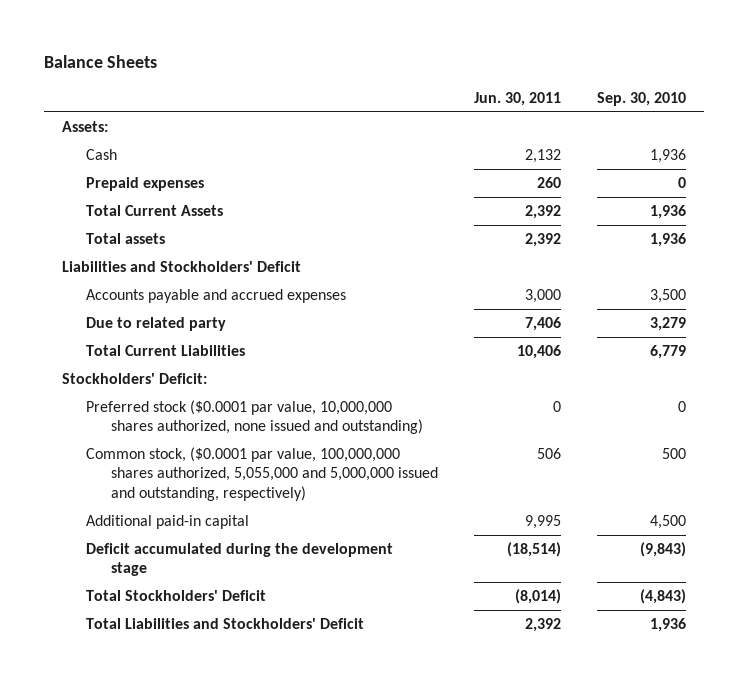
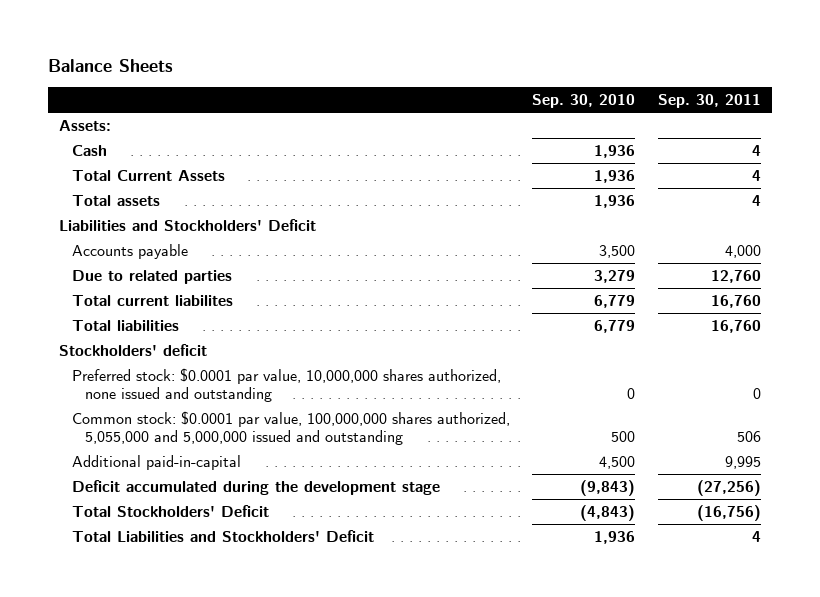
[474,91,562,106] Jun. 30, 2011 -> none
none -> [657,94,761,109] Sep. 30, 2011
[86,177,205,192] Prepaid expenses -> none
[86,289,347,304] Accounts payable and accrued expenses -> none
none -> [71,243,188,259] Accounts payable
[86,317,227,332] Due to related party -> [71,269,232,284] Due to related parties
[86,345,246,357] Total Current Liabilities -> [71,294,233,306] Total current liabilites
none -> [71,319,179,331] Total liabilities
[61,373,207,385] Stockholders' Deficit: -> [58,343,207,356] Stockholders' deficit
[86,400,424,435] Preferred stock ($0.0001 par value, 10,000,000 shares authorized, none issued and outstanding) -> [71,367,501,403] Preferred stock: $0.0001 par value, 10,000,000 shares authorized, none issued and outstanding
[86,447,439,501] Common stock, ($0.0001 par value, 100,000,000 shares authorized, 5,055,000 and 5,000,000 issued and outstanding, respectively) -> [71,410,510,446] Common stock: $0.0001 par value, 100,000,000 shares authorized, 5,055,000 and 5,000,000 issued and outstanding
[86,515,250,530] Additional paid-in capital -> [71,454,241,470] Additional paid-in-capital

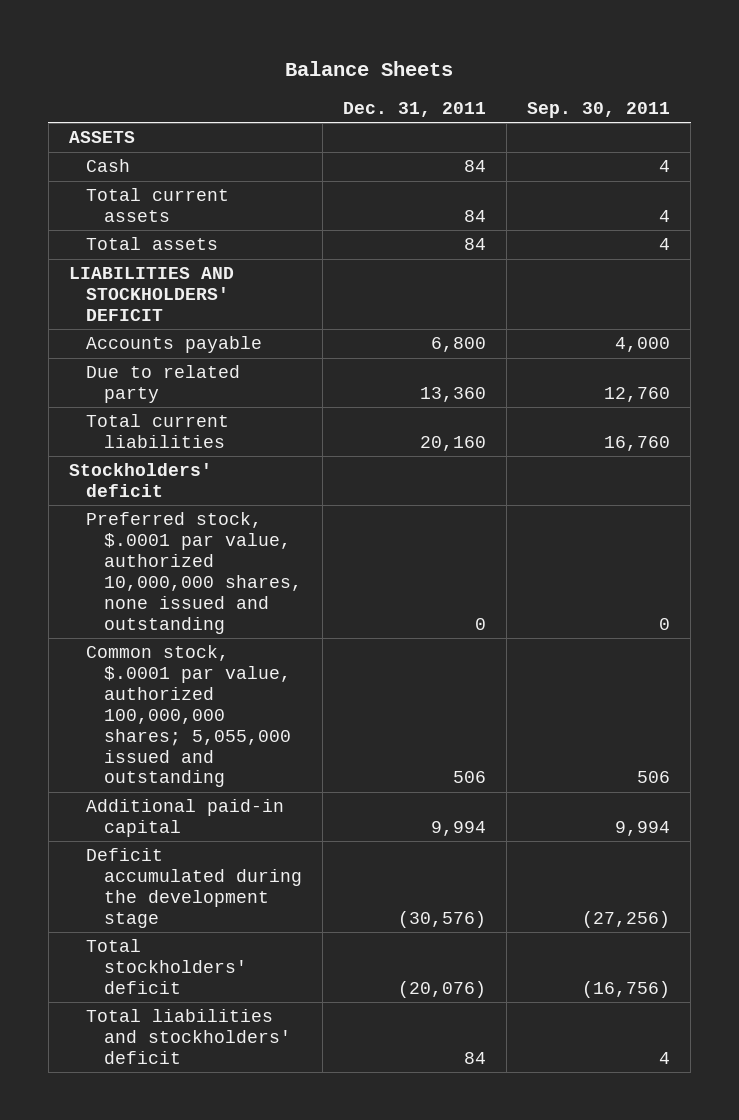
[532,94,636,109] Sep. 30, 2010 -> none
none -> [343,101,487,117] Dec. 31, 2011
[58,119,111,131] Assets: -> [68,131,135,144] ASSETS
[71,169,225,181] Total Current Assets -> [86,188,230,223] Total current assets
[58,218,316,231] Liabilities and Stockholders' Deficit -> [68,267,234,321] LIABILITIES AND STOCKHOLDERS' DEFICIT
[71,319,179,331] Total liabilities -> none
[71,269,232,284] Due to related parties -> [86,365,241,404] Due to related party
[71,294,233,306] Total current liabilites -> [86,414,230,449] Total current liabilities
[71,367,501,403] Preferred stock: $0.0001 par value, 10,000,000 shares authorized, none issued and outstanding -> [86,512,303,634] Preferred stock, $.0001 par value, authorized 10,000,000 shares, none issued and outstanding
[71,410,510,446] Common stock: $0.0001 par value, 100,000,000 shares authorized, 5,055,000 and 5,000,000 issued and outstanding -> [86,645,292,788] Common stock, $.0001 par value, authorized 100,000,000 shares; 5,055,000 issued and outstanding
[71,454,241,470] Additional paid-in-capital -> [86,799,285,838] Additional paid-in capital
[724,455,761,469] 9,995 -> [615,821,671,837] 9,994
[71,504,269,517] Total Stockholders' Deficit -> [86,939,248,994] Total stockholders' deficit
[71,529,374,542] Total Liabilities and Stockholders' Deficit -> [86,1009,292,1064] Total liabilities and stockholders' deficit

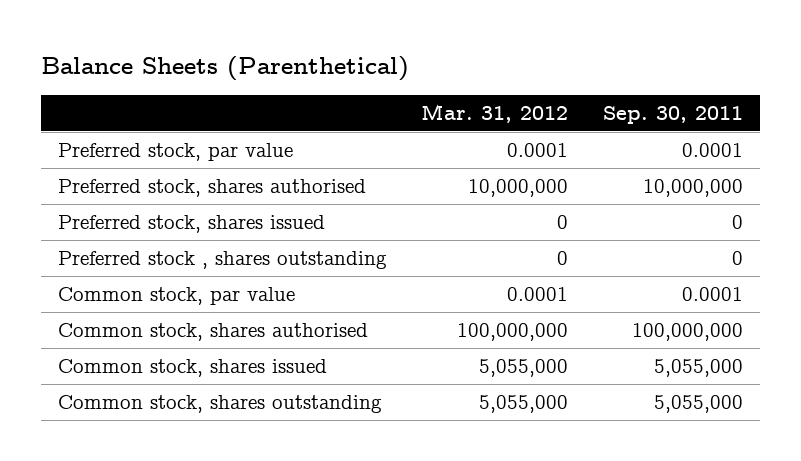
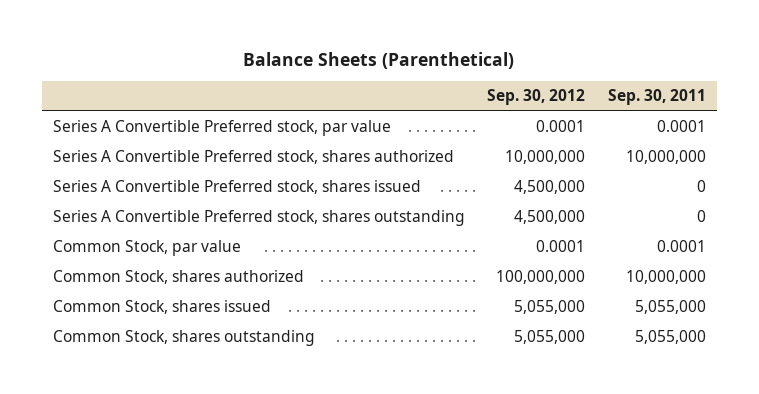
[421,103,569,123] Mar. 31, 2012 -> none
none -> [487,89,586,106] Sep. 30, 2012
[58,143,294,162] Preferred stock, par value -> [52,120,391,137] Series A Convertible Preferred stock, par value
[58,179,367,198] Preferred stock, shares authorised -> [52,150,454,165] Series A Convertible Preferred stock, shares authorized
[58,215,326,234] Preferred stock, shares issued -> [52,180,421,195] Series A Convertible Preferred stock, shares issued
[58,251,388,270] Preferred stock , shares outstanding -> [52,210,465,227] Series A Convertible Preferred stock, shares outstanding
[58,287,296,306] Common stock, par value -> [52,240,241,257] Common Stock, par value
[58,323,369,342] Common stock, shares authorised -> [52,270,304,285] Common Stock, shares authorized
[631,323,743,342] 100,000,000 -> [625,270,706,285] 10,000,000
[58,359,328,378] Common stock, shares issued -> [52,300,271,315] Common Stock, shares issued
[58,395,383,414] Common stock, shares outstanding -> [52,330,315,347] Common Stock, shares outstanding

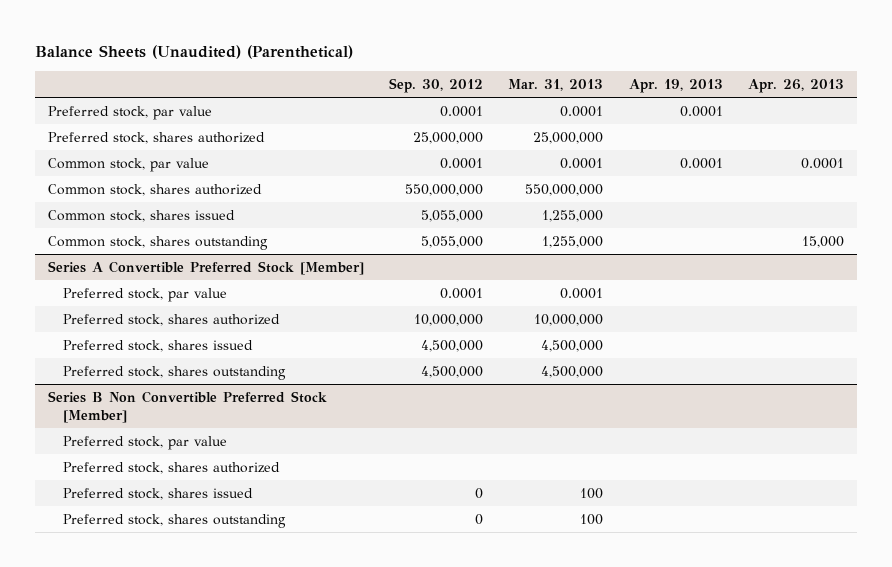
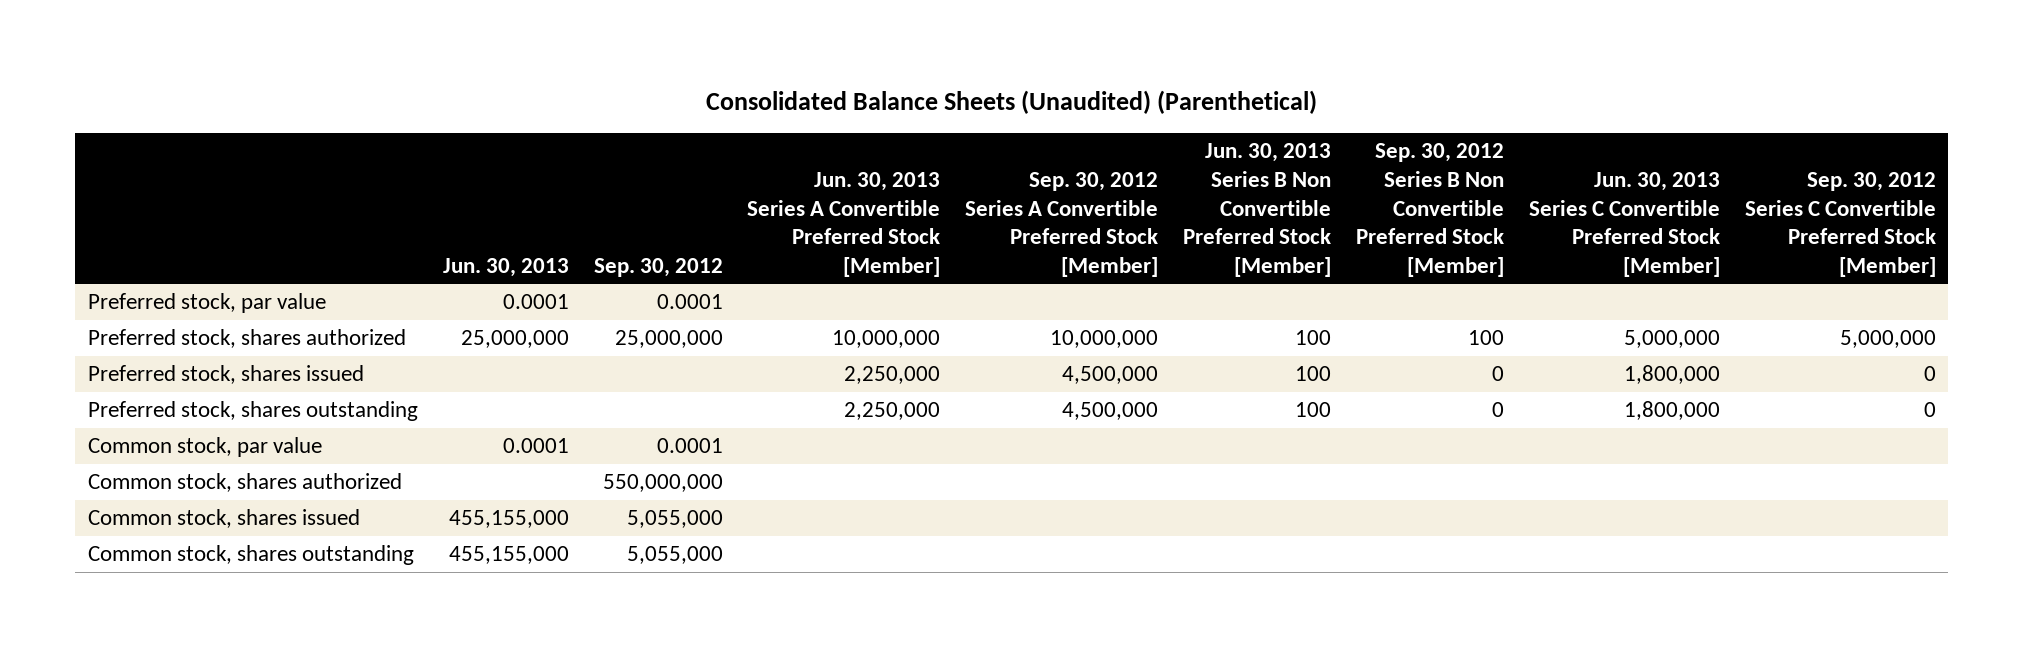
[35,44,354,59] Balance Sheets (Unaudited) (Parenthetical) -> [705,90,1317,115] Consolidated Balance Sheets (Unaudited) (Parenthetical)
[508,78,604,91] Mar. 31, 2013 -> none
[628,78,723,93] Apr. 19, 2013 -> none
[747,78,844,93] Apr. 26, 2013 -> none
none -> [442,257,569,277] Jun. 30, 2013
none -> [747,171,941,277] Jun. 30, 2013 Series A Convertible Preferred Stock [Member]
none -> [965,171,1159,277] Sep. 30, 2012 Series A Convertible Preferred Stock [Member]
none -> [1183,143,1332,277] Jun. 30, 2013 Series B Non Convertible Preferred Stock [Member]
none -> [1356,143,1505,277] Sep. 30, 2012 Series B Non Convertible Preferred Stock [Member]
none -> [1529,171,1721,277] Jun. 30, 2013 Series C Convertible Preferred Stock [Member]
none -> [1744,171,1936,277] Sep. 30, 2012 Series C Convertible Preferred Stock [Member]
none -> [87,365,364,385] Preferred stock, shares issued
none -> [87,401,418,422] Preferred stock, shares outstanding
[47,260,364,275] Series A Convertible Preferred Stock [Member] -> none
[62,287,227,302] Preferred stock, par value -> none
[62,313,280,326] Preferred stock, shares authorized -> none
[62,339,253,352] Preferred stock, shares issued -> none
[62,365,286,380] Preferred stock, shares outstanding -> none
[47,390,327,423] Series B Non Convertible Preferred Stock [Member] -> none
[62,435,227,450] Preferred stock, par value -> none
[62,461,280,474] Preferred stock, shares authorized -> none
[62,487,253,500] Preferred stock, shares issued -> none
[62,513,286,528] Preferred stock, shares outstanding -> none

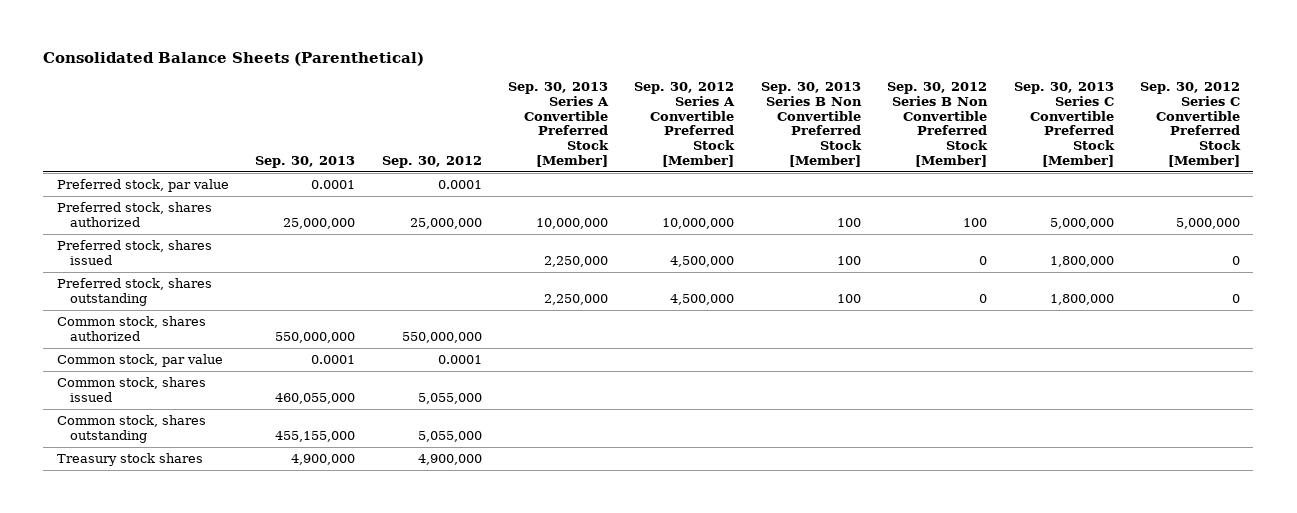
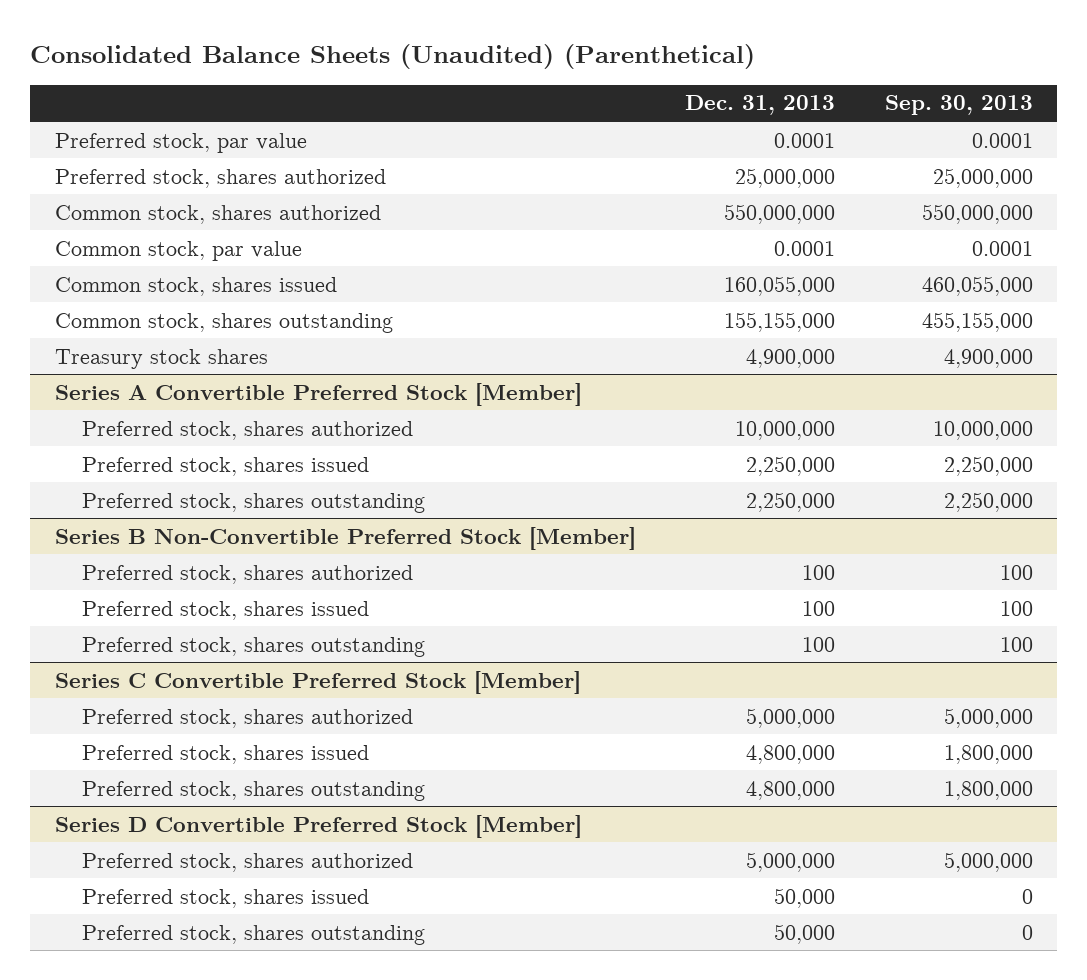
[43,51,425,66] Consolidated Balance Sheets (Parenthetical) -> [29,44,755,70] Consolidated Balance Sheets (Unaudited) (Parenthetical)
[381,155,482,168] Sep. 30, 2012 -> none
[507,82,609,167] Sep. 30, 2013 Series A Convertible Preferred Stock [Member] -> none
[634,82,736,167] Sep. 30, 2012 Series A Convertible Preferred Stock [Member] -> none
[760,82,862,167] Sep. 30, 2013 Series B Non Convertible Preferred Stock [Member] -> none
[887,82,989,167] Sep. 30, 2012 Series B Non Convertible Preferred Stock [Member] -> none
[1013,82,1115,167] Sep. 30, 2013 Series C Convertible Preferred Stock [Member] -> none
[1140,82,1242,167] Sep. 30, 2012 Series C Convertible Preferred Stock [Member] -> none
none -> [685,95,836,116] Dec. 31, 2013
[56,240,212,265] Preferred stock, shares issued -> none
[56,278,212,306] Preferred stock, shares outstanding -> none
none -> [54,382,582,406] Series A Convertible Preferred Stock [Member]
none -> [81,420,413,440] Preferred stock, shares authorized
none -> [81,456,369,476] Preferred stock, shares issued
none -> [81,492,425,513] Preferred stock, shares outstanding
none -> [54,526,636,550] Series B Non-Convertible Preferred Stock [Member]
none -> [81,564,413,584] Preferred stock, shares authorized
none -> [81,600,369,620] Preferred stock, shares issued
none -> [81,636,425,657] Preferred stock, shares outstanding
none -> [54,670,581,694] Series C Convertible Preferred Stock [Member]
none -> [81,708,413,728] Preferred stock, shares authorized
none -> [81,744,369,764] Preferred stock, shares issued
none -> [81,780,425,801] Preferred stock, shares outstanding
none -> [54,814,582,838] Series D Convertible Preferred Stock [Member]
none -> [81,852,413,872] Preferred stock, shares authorized
none -> [81,888,369,908] Preferred stock, shares issued
none -> [81,924,425,945] Preferred stock, shares outstanding

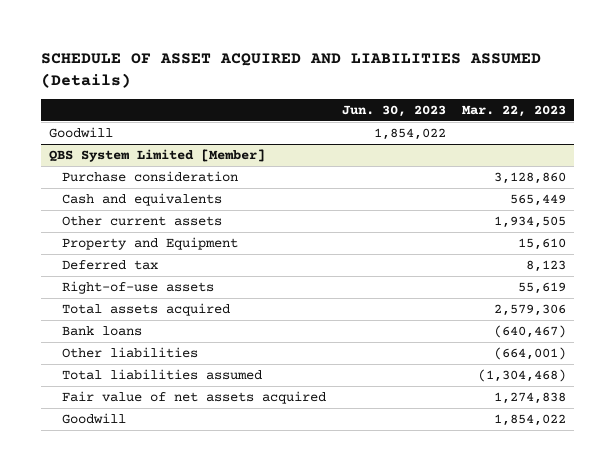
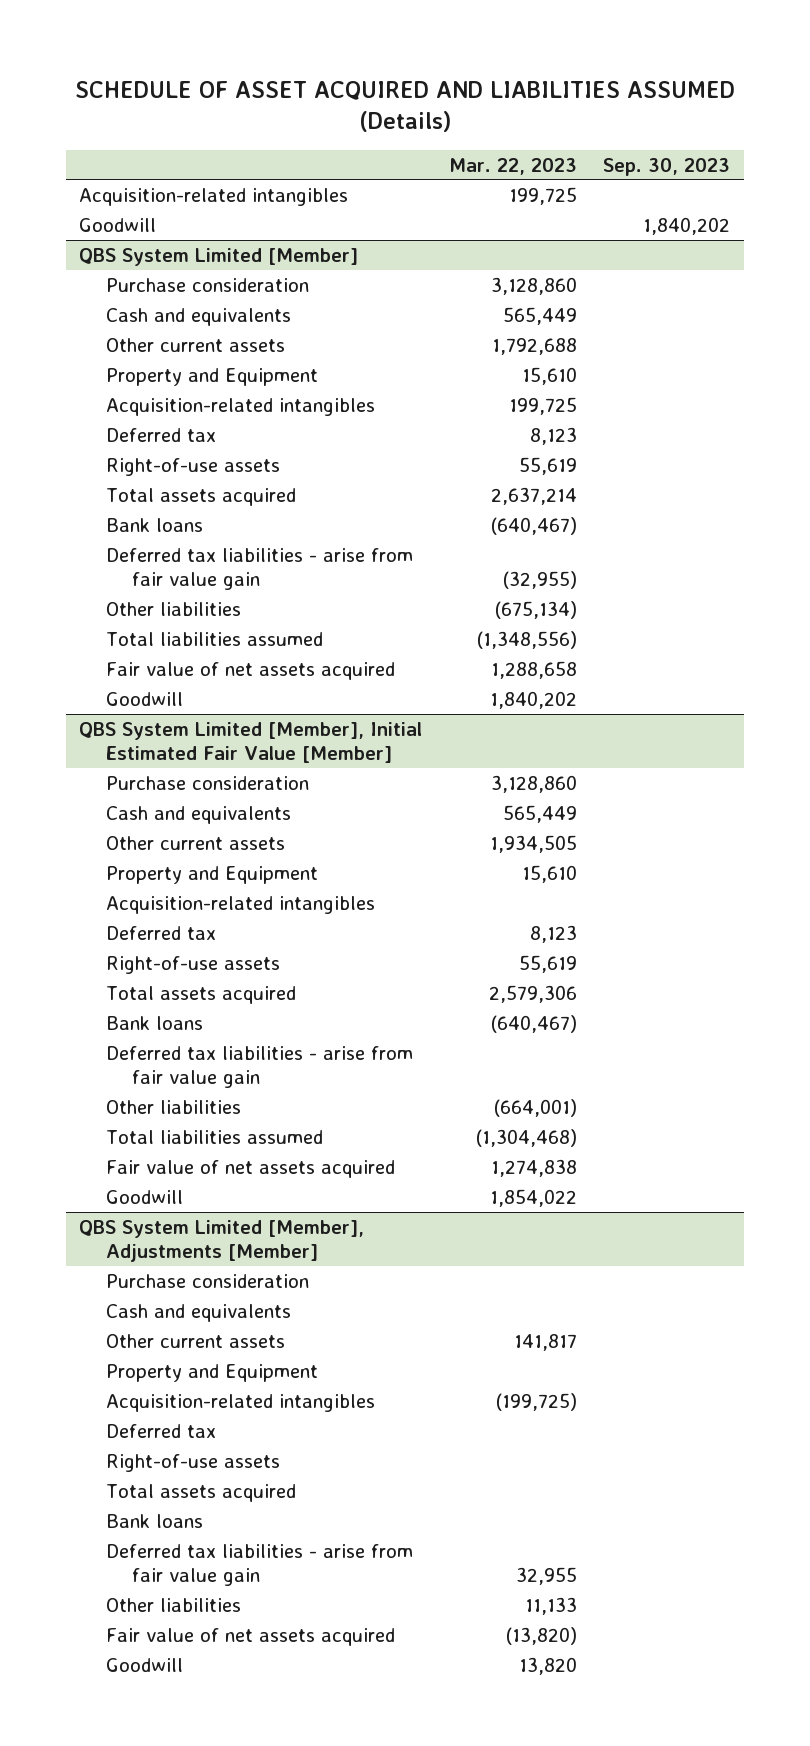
[342,104,447,117] Jun. 30, 2023 -> none
none -> [603,157,731,176] Sep. 30, 2023
none -> [79,187,349,206] Acquisition-related intangibles
none -> [105,337,285,352] Other current assets
none -> [105,367,318,386] Property and Equipment
none -> [105,397,375,416] Acquisition-related intangibles
none -> [105,427,216,442] Deferred tax
none -> [105,457,280,476] Right-of-use assets
none -> [105,487,296,506] Total assets acquired
none -> [105,517,203,532] Bank loans
none -> [105,547,413,591] Deferred tax liabilities - arise from fair value gain
none -> [105,601,241,616] Other liabilities
none -> [105,631,323,646] Total liabilities assumed
none -> [105,661,395,680] Fair value of net assets acquired
none -> [105,691,183,706] Goodwill
none -> [79,721,423,764] QBS System Limited [Member], Initial Estimated Fair Value [Member]
none -> [105,775,309,790] Purchase consideration
none -> [105,805,291,824] Cash and equivalents
none -> [105,895,375,914] Acquisition-related intangibles
none -> [105,1045,413,1089] Deferred tax liabilities - arise from fair value gain
none -> [79,1219,365,1263] QBS System Limited [Member], Adjustments [Member]
none -> [105,1273,309,1288] Purchase consideration
none -> [105,1303,291,1322] Cash and equivalents
none -> [105,1333,285,1348] Other current assets
none -> [105,1363,318,1382] Property and Equipment
none -> [105,1393,375,1412] Acquisition-related intangibles
none -> [105,1423,216,1438] Deferred tax
none -> [105,1453,280,1472] Right-of-use assets
none -> [105,1483,296,1502] Total assets acquired
none -> [105,1513,203,1528] Bank loans
none -> [105,1543,413,1587] Deferred tax liabilities - arise from fair value gain
none -> [105,1597,241,1612] Other liabilities
none -> [105,1627,395,1646] Fair value of net assets acquired
none -> [105,1657,183,1672] Goodwill

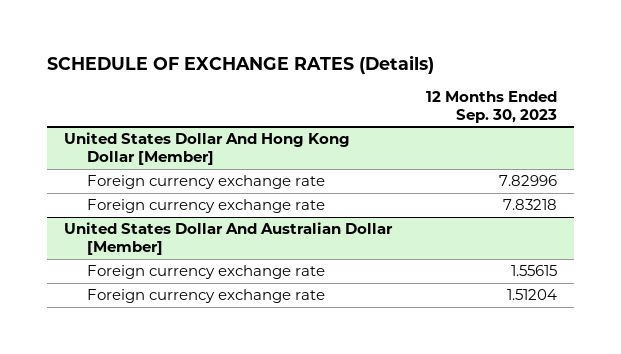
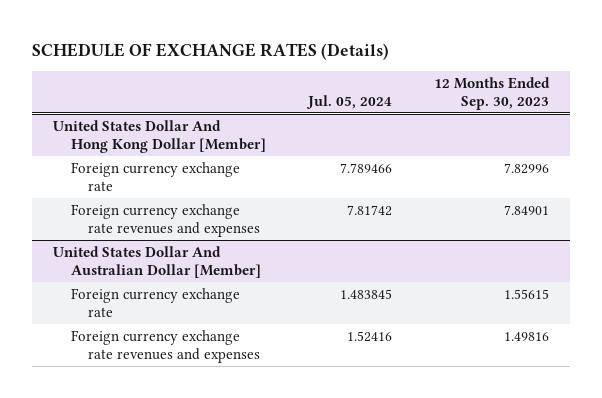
none -> [305,94,392,109] Jul. 05, 2024
[87,199,326,214] Foreign currency exchange rate -> [70,203,260,237] Foreign currency exchange rate revenues and expenses
[503,199,558,211] 7.83218 -> [503,204,549,215] 7.84901
[87,289,326,304] Foreign currency exchange rate -> [70,329,260,363] Foreign currency exchange rate revenues and expenses
[507,289,558,301] 1.51204 -> [503,331,549,341] 1.49816

